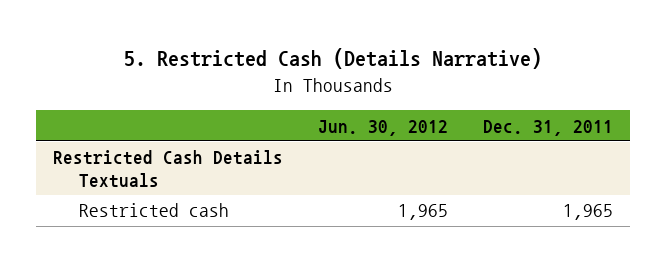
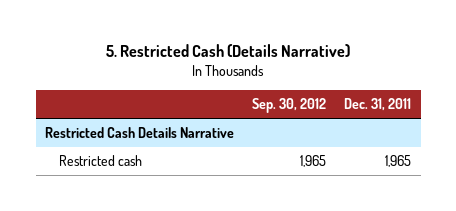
[317,119,448,136] Jun. 30, 2012 -> none
none -> [252,98,327,114] Sep. 30, 2012
[52,150,283,189] Restricted Cash Details Textuals -> [44,127,234,139] Restricted Cash Details Narrative

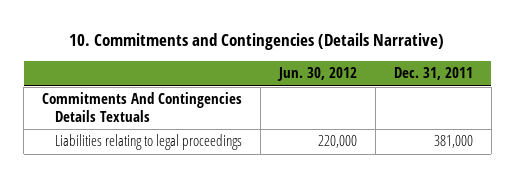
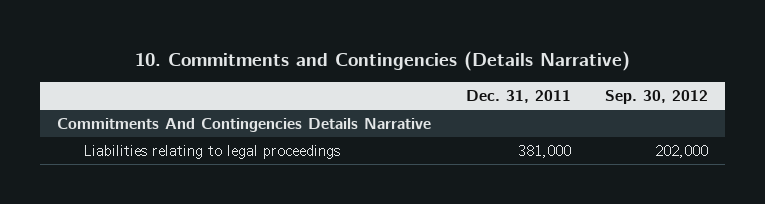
[276,67,357,82] Jun. 30, 2012 -> none
none -> [604,89,708,104] Sep. 30, 2012
[42,92,243,122] Commitments And Contingencies Details Textuals -> [57,118,432,133] Commitments And Contingencies Details Narrative

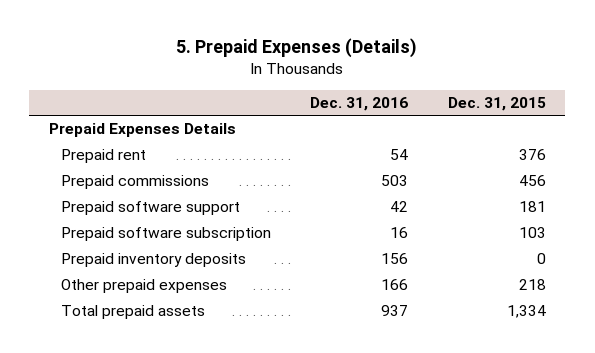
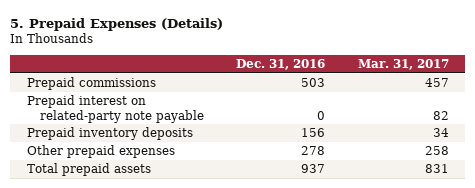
[447,97,546,112] Dec. 31, 2015 -> none
none -> [357,58,449,70] Mar. 31, 2017
[48,123,236,138] Prepaid Expenses Details -> none
[61,149,147,164] Prepaid rent -> none
[61,201,241,216] Prepaid software support -> none
[61,227,272,242] Prepaid software subscription -> none
none -> [26,95,204,123] Prepaid interest on related-party note payable
[381,279,409,291] 166 -> [301,146,326,156] 278

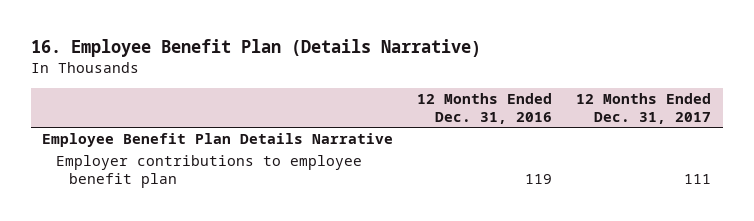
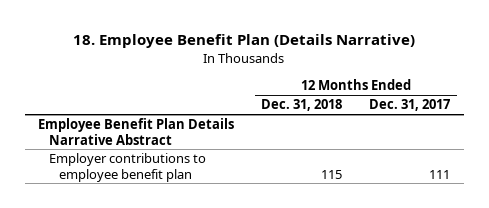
[30,39,481,58] 16. Employee Benefit Plan (Details Narrative) -> [73,34,416,49] 18. Employee Benefit Plan (Details Narrative)
[417,93,553,124] 12 Months Ended Dec. 31, 2016 -> none
none -> [261,99,343,112] Dec. 31, 2018
[42,133,394,148] Employee Benefit Plan Details Narrative -> [38,118,235,145] Employee Benefit Plan Details Narrative Abstract

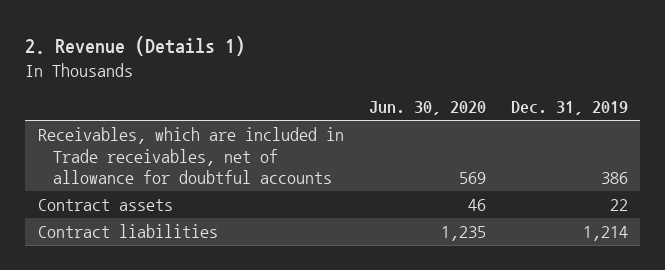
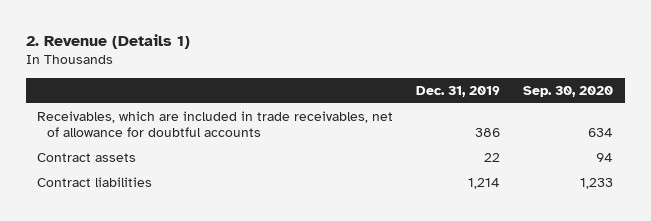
[368,101,486,116] Jun. 30, 2020 -> none
none -> [523,85,614,97] Sep. 30, 2020
[37,127,344,185] Receivables, which are included in Trade receivables, net of allowance for doubtful accounts -> [37,110,394,137] Receivables, which are included in trade receivables, net of allowance for doubtful accounts

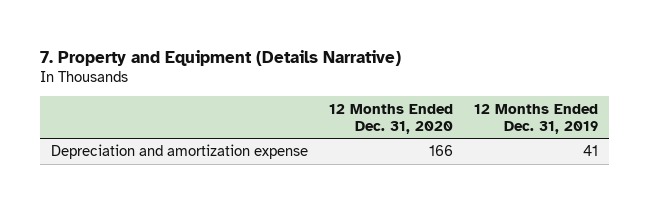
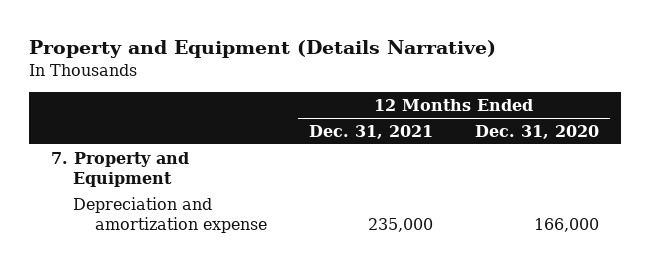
[40,49,402,66] 7. Property and Equipment (Details Narrative) -> [29,40,497,59] Property and Equipment (Details Narrative)
[474,103,599,134] 12 Months Ended Dec. 31, 2019 -> none
none -> [308,124,433,139] Dec. 31, 2021
none -> [50,151,189,187] 7. Property and Equipment
[429,145,454,157] 166 -> [534,217,600,232] 166,000

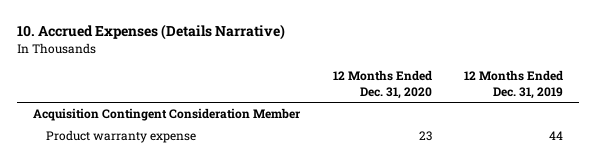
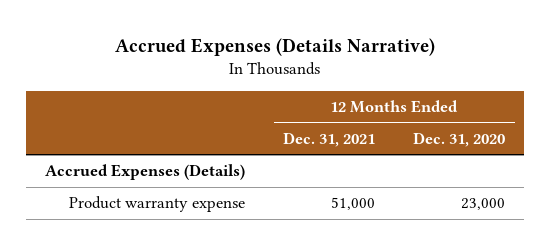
[17,24,286,41] 10. Accrued Expenses (Details Narrative) -> [115,37,436,56] Accrued Expenses (Details Narrative)
[464,70,564,99] 12 Months Ended Dec. 31, 2019 -> none
none -> [283,131,376,147] Dec. 31, 2021
[33,108,302,122] Acquisition Contingent Consideration Member -> none
none -> [45,164,246,181] Accrued Expenses (Details)
[418,131,432,142] 23 -> [461,198,506,211] 23,000

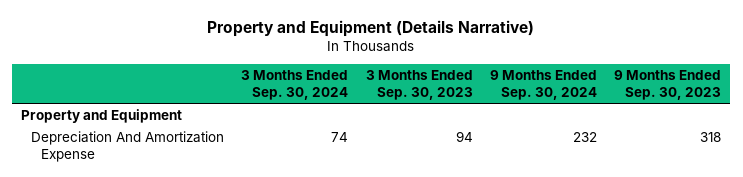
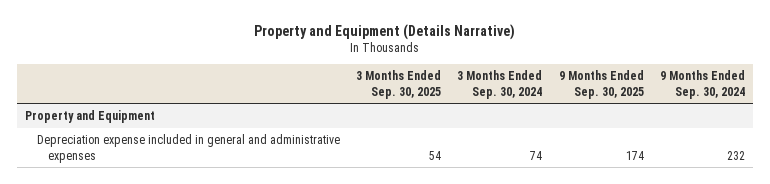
[365,70,473,100] 3 Months Ended Sep. 30, 2023 -> none
[614,70,722,100] 9 Months Ended Sep. 30, 2023 -> none
none -> [355,70,441,100] 3 Months Ended Sep. 30, 2025
none -> [558,70,644,100] 9 Months Ended Sep. 30, 2025
[30,130,224,162] Depreciation And Amortization Expense -> [36,134,340,163] Depreciation expense included in general and administrative expenses

